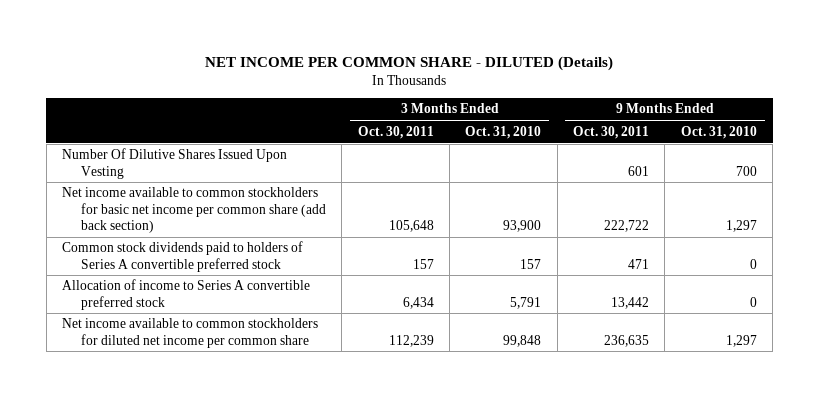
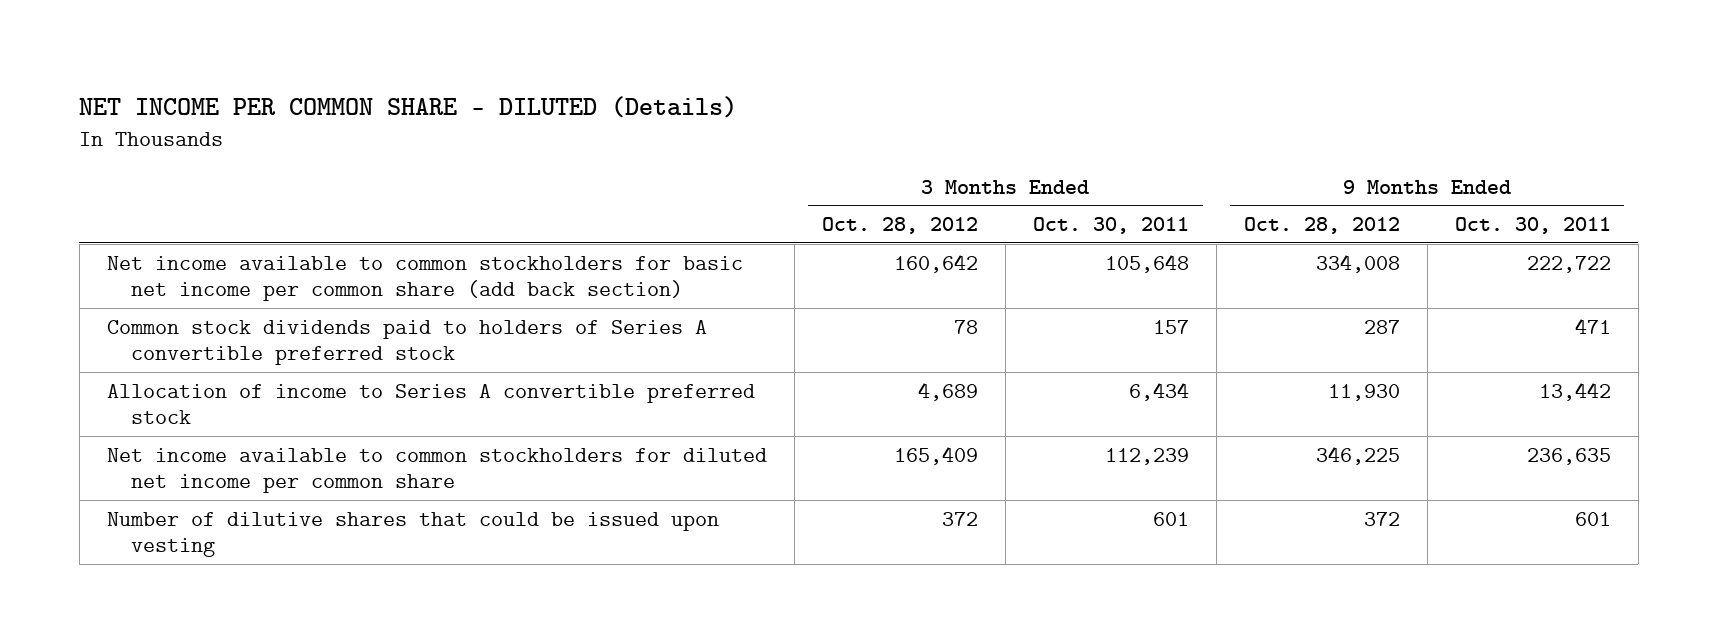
[465,125,542,139] Oct. 31, 2010 -> none
[680,125,757,139] Oct. 31, 2010 -> none
none -> [821,217,978,235] Oct. 28, 2012
none -> [1243,217,1400,235] Oct. 28, 2012
[61,148,287,179] Number Of Dilutive Shares Issued Upon Vesting -> none
none -> [106,511,719,557] Number of dilutive shares that could be issued upon vesting

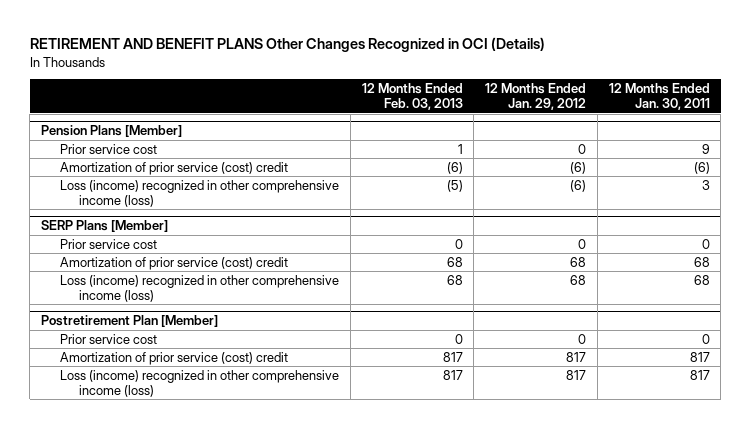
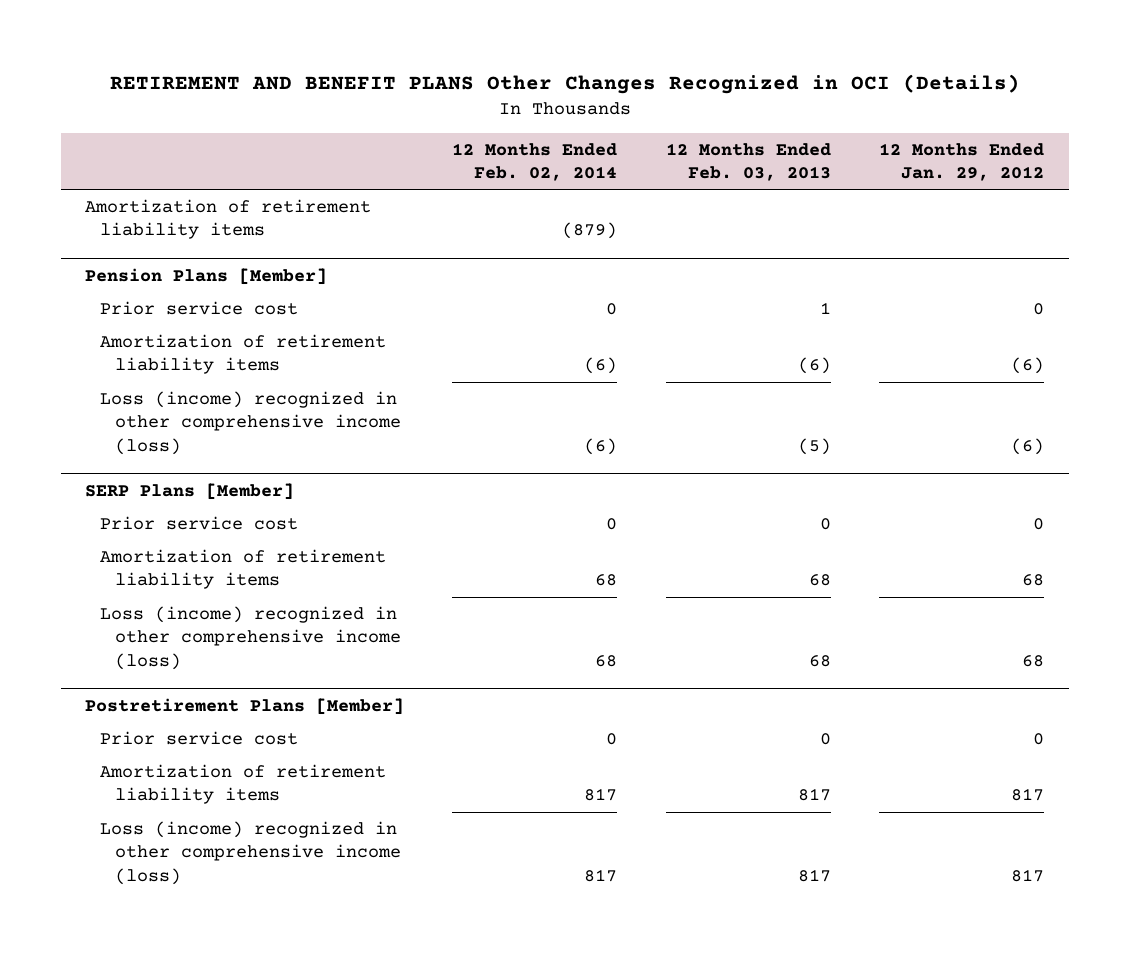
[608,83,710,111] 12 Months Ended Jan. 30, 2011 -> none
none -> [452,142,618,181] 12 Months Ended Feb. 02, 2014
none -> [84,199,371,240] Amortization of retirement liability items
[60,161,289,175] Amortization of prior service (cost) credit -> none
none -> [99,334,386,375] Amortization of retirement liability items
[60,256,289,270] Amortization of prior service (cost) credit -> [99,549,386,590] Amortization of retirement liability items
[40,315,218,328] Postretirement Plan [Member] -> [84,697,404,715] Postretirement Plans [Member]
[60,351,289,365] Amortization of prior service (cost) credit -> [99,764,386,805] Amortization of retirement liability items

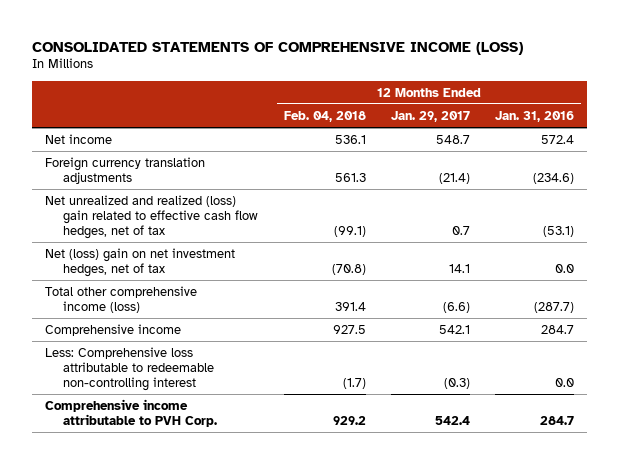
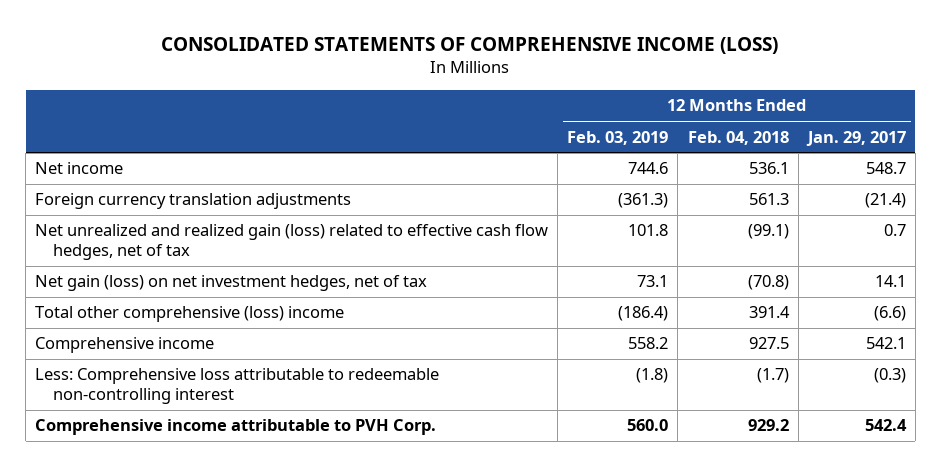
[495,110,575,122] Jan. 31, 2016 -> none
none -> [567,130,669,145] Feb. 03, 2019
[45,194,259,239] Net unrealized and realized (loss) gain related to effective cash flow hedges, net of tax -> [35,224,549,260] Net unrealized and realized gain (loss) related to effective cash flow hedges, net of tax
[45,247,236,277] Net (loss) gain on net investment hedges, net of tax -> [35,275,428,292] Net gain (loss) on net investment hedges, net of tax
[45,285,198,313] Total other comprehensive income (loss) -> [35,306,345,323] Total other comprehensive (loss) income

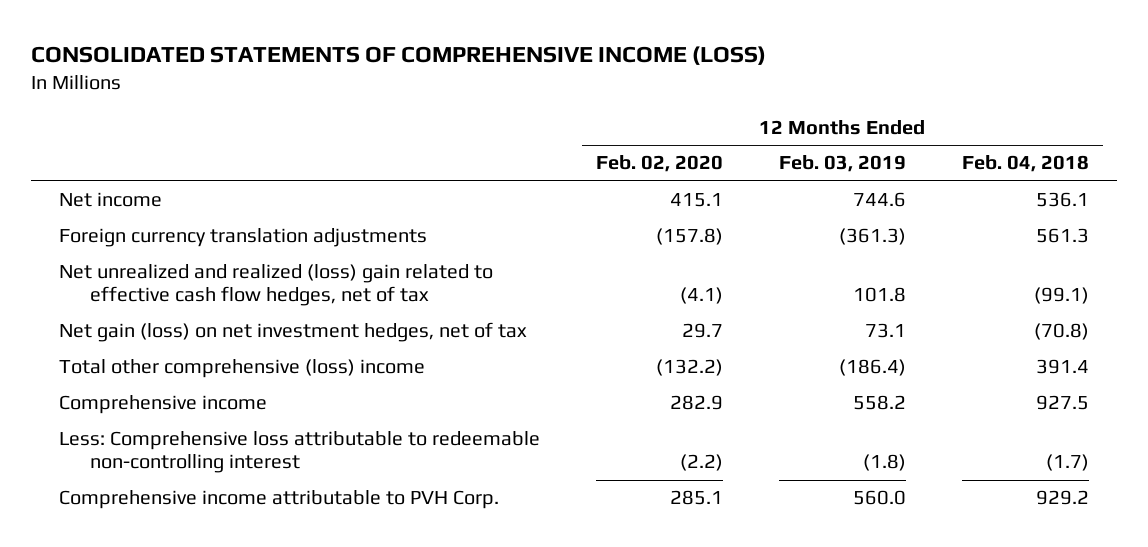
[805,130,906,146] Jan. 29, 2017 -> none
none -> [596,155,724,173] Feb. 02, 2020
[35,224,549,260] Net unrealized and realized gain (loss) related to effective cash flow hedges, net of tax -> [59,264,494,307] Net unrealized and realized (loss) gain related to effective cash flow hedges, net of tax

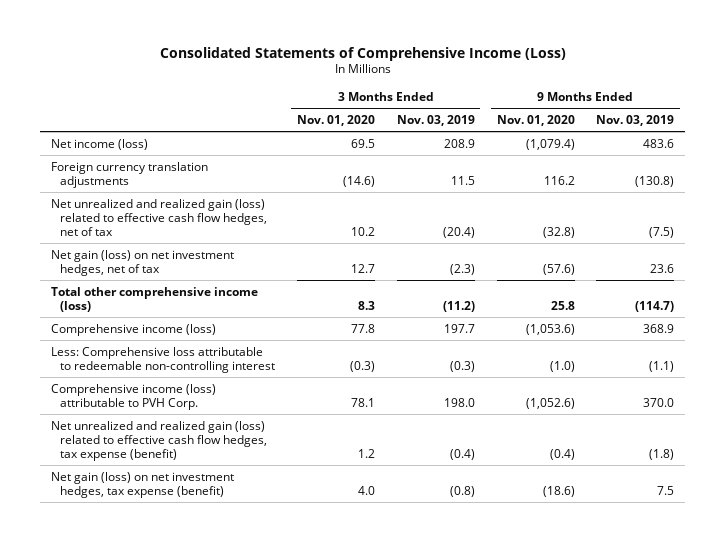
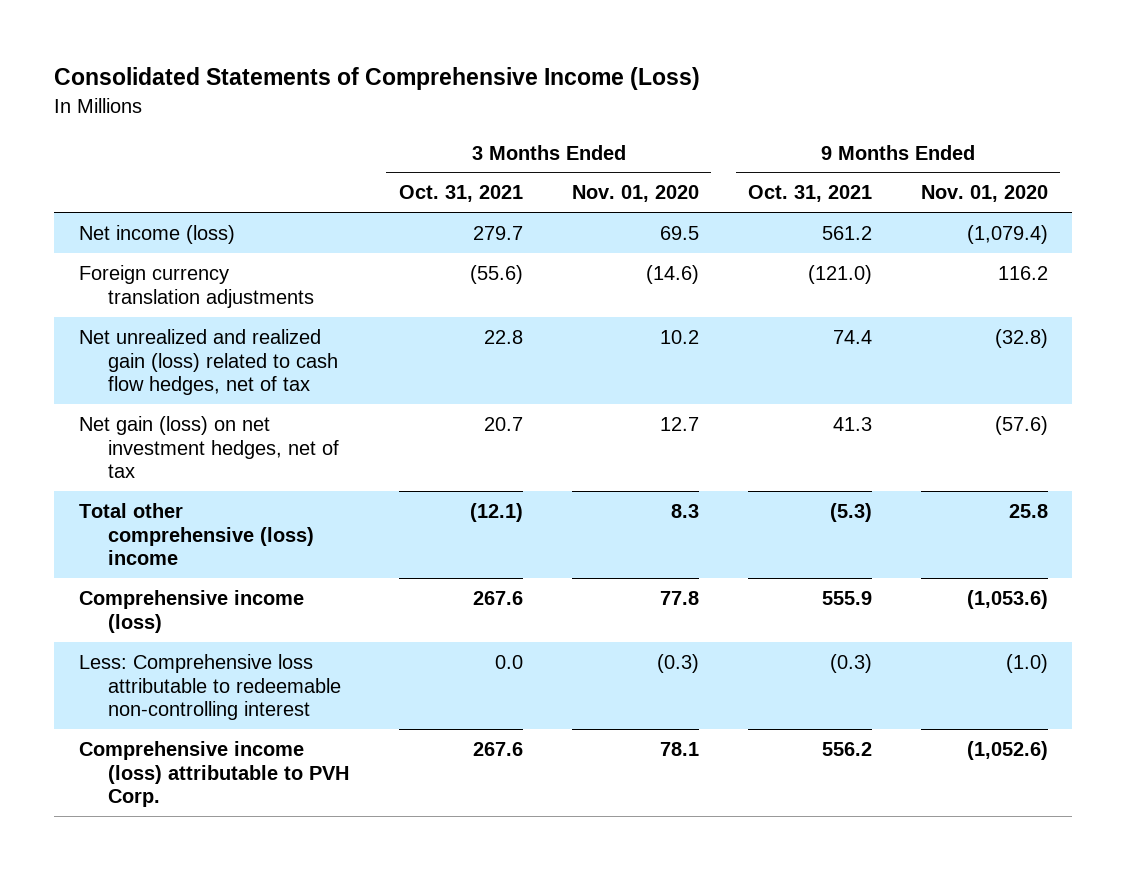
[396,114,475,126] Nov. 03, 2019 -> none
[596,114,675,126] Nov. 03, 2019 -> none
none -> [398,185,523,203] Oct. 31, 2021
none -> [747,185,872,203] Oct. 31, 2021
[50,198,267,236] Net unrealized and realized gain (loss) related to effective cash flow hedges, net of tax -> [78,328,339,396] Net unrealized and realized gain (loss) related to cash flow hedges, net of tax
[50,286,258,312] Total other comprehensive income (loss) -> [78,502,315,566] Total other comprehensive (loss) income
[50,420,267,461] Net unrealized and realized gain (loss) related to effective cash flow hedges, tax expense (benefit) -> none
[50,471,234,498] Net gain (loss) on net investment hedges, tax expense (benefit) -> none

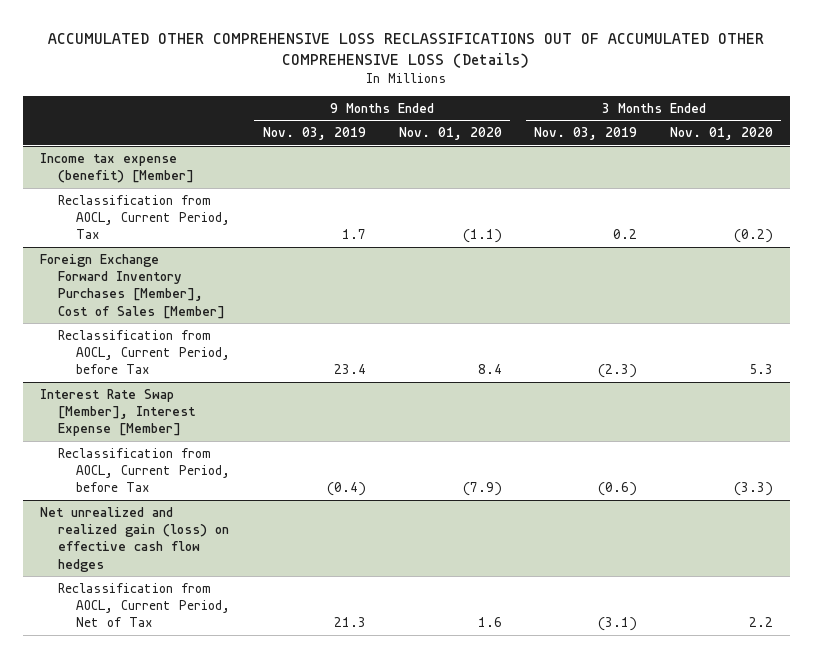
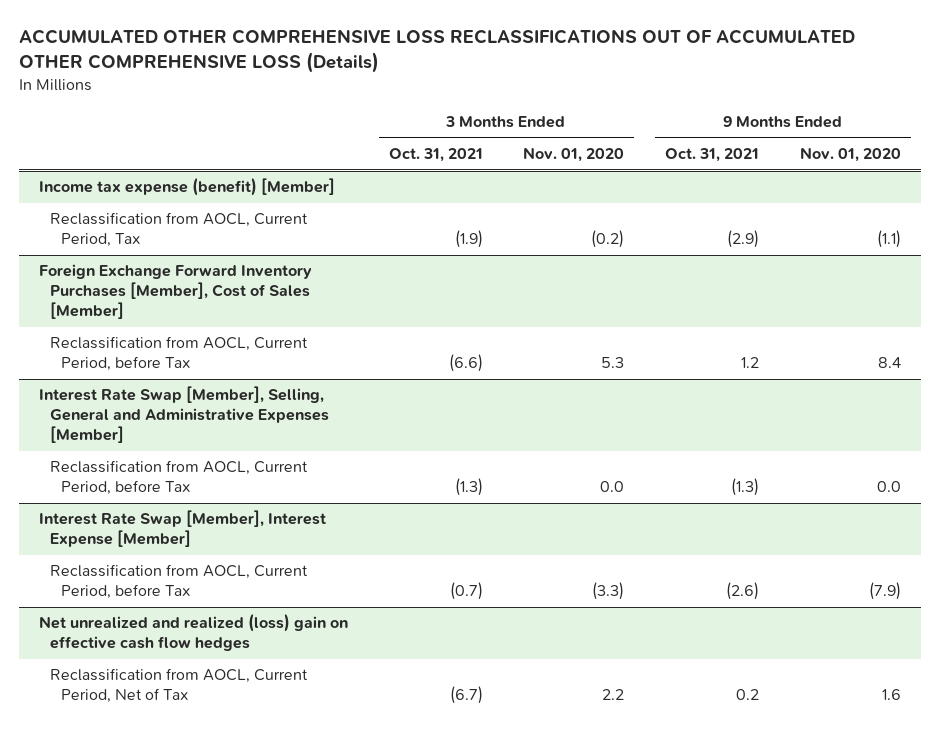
[262,127,366,141] Nov. 03, 2019 -> none
[534,127,638,141] Nov. 03, 2019 -> none
none -> [388,147,483,162] Oct. 31, 2021
none -> [664,147,759,162] Oct. 31, 2021
none -> [39,386,330,444] Interest Rate Swap [Member], Selling, General and Administrative Expenses [Member]
none -> [50,460,309,496] Reclassification from AOCL, Current Period, before Tax
[39,506,229,572] Net unrealized and realized gain (loss) on effective cash flow hedges -> [39,614,349,652] Net unrealized and realized (loss) gain on effective cash flow hedges

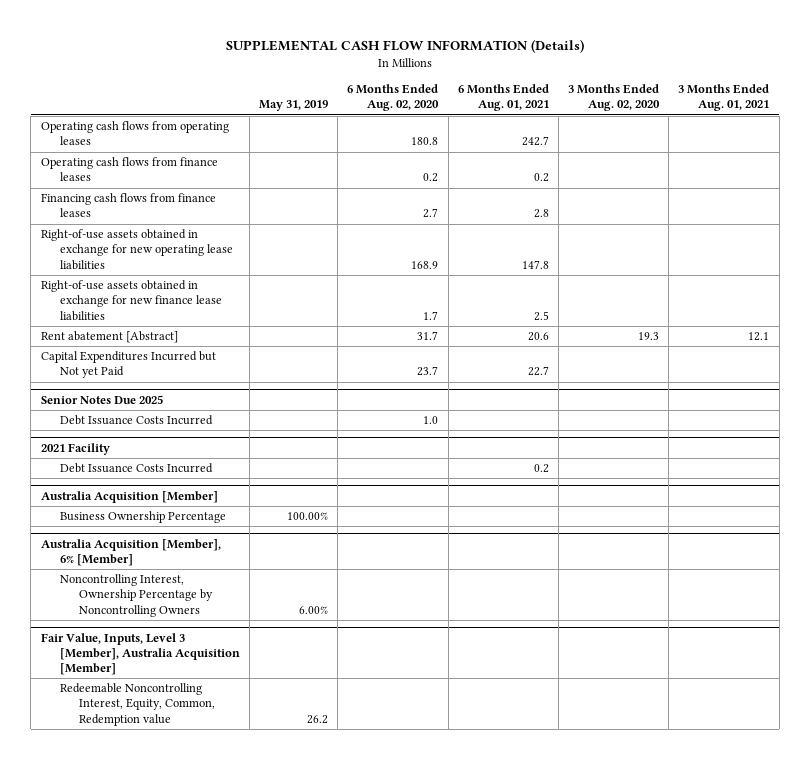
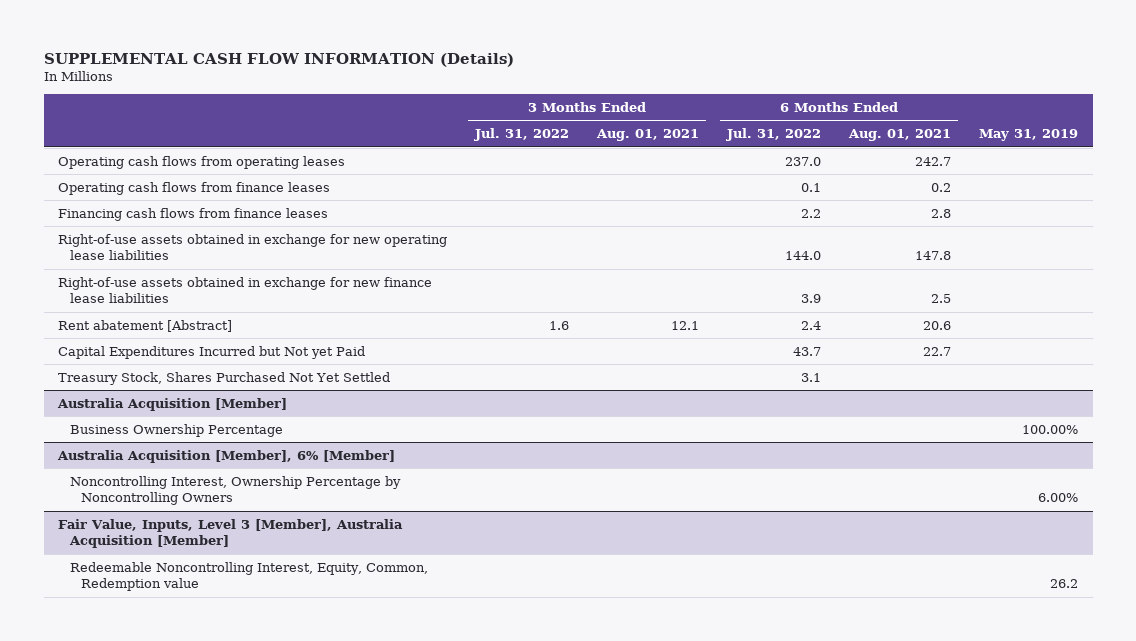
[347,84,440,112] 6 Months Ended Aug. 02, 2020 -> none
[568,84,661,112] 3 Months Ended Aug. 02, 2020 -> none
none -> [473,128,569,142] Jul. 31, 2022
none -> [726,128,822,142] Jul. 31, 2022
[40,394,163,404] Senior Notes Due 2025 -> none
[59,415,213,426] Debt Issuance Costs Incurred -> none
[40,442,110,455] 2021 Facility -> none
[59,463,213,474] Debt Issuance Costs Incurred -> none
none -> [57,371,390,385] Treasury Stock, Shares Purchased Not Yet Settled

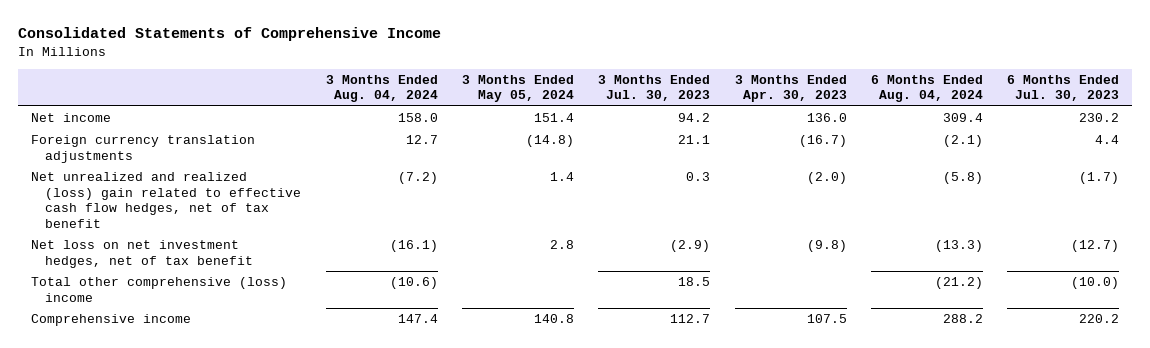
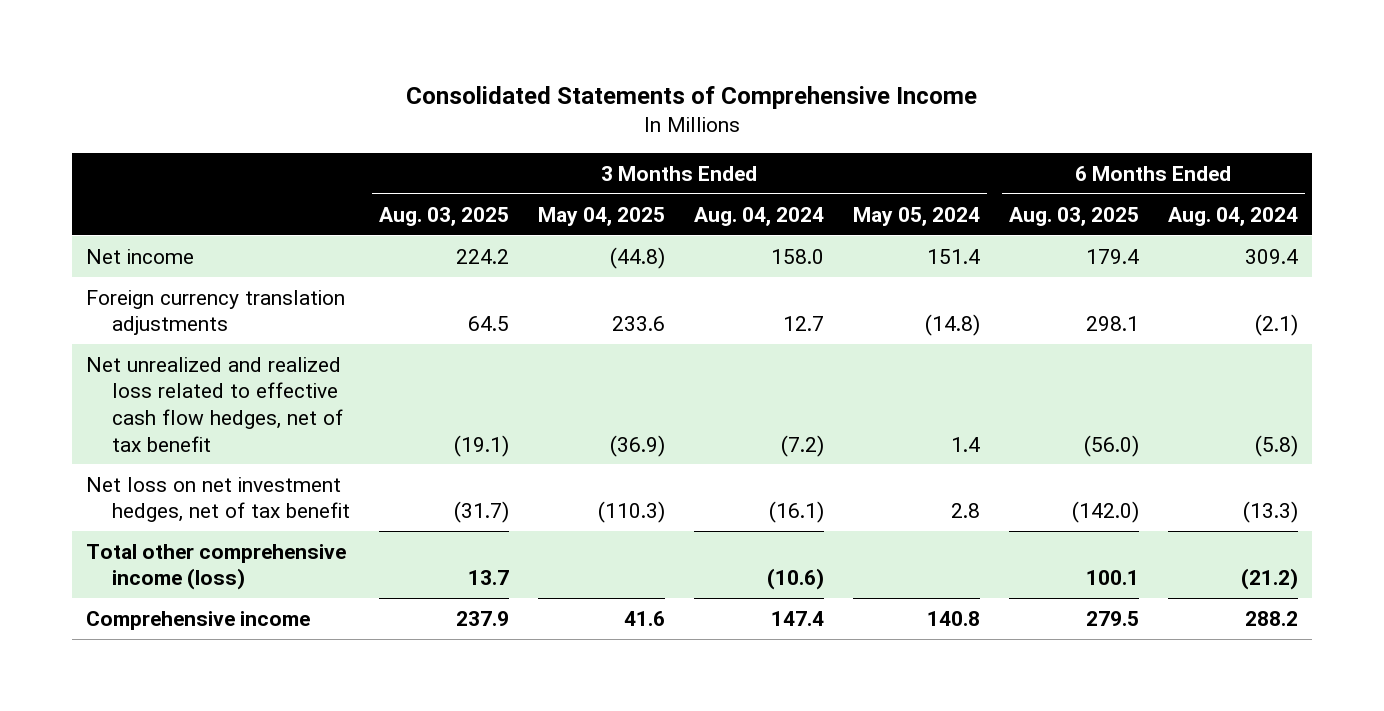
[598,74,711,102] 3 Months Ended Jul. 30, 2023 -> none
[734,74,847,103] 3 Months Ended Apr. 30, 2023 -> none
[1007,74,1120,102] 6 Months Ended Jul. 30, 2023 -> none
none -> [378,206,509,226] Aug. 03, 2025
none -> [537,206,665,226] May 04, 2025
none -> [1008,206,1139,226] Aug. 03, 2025
[30,172,302,228] Net unrealized and realized (loss) gain related to effective cash flow hedges, net of tax benefit -> [86,356,343,452] Net unrealized and realized loss related to effective cash flow hedges, net of tax benefit
[30,277,287,302] Total other comprehensive (loss) income -> [86,543,347,591] Total other comprehensive income (loss)

